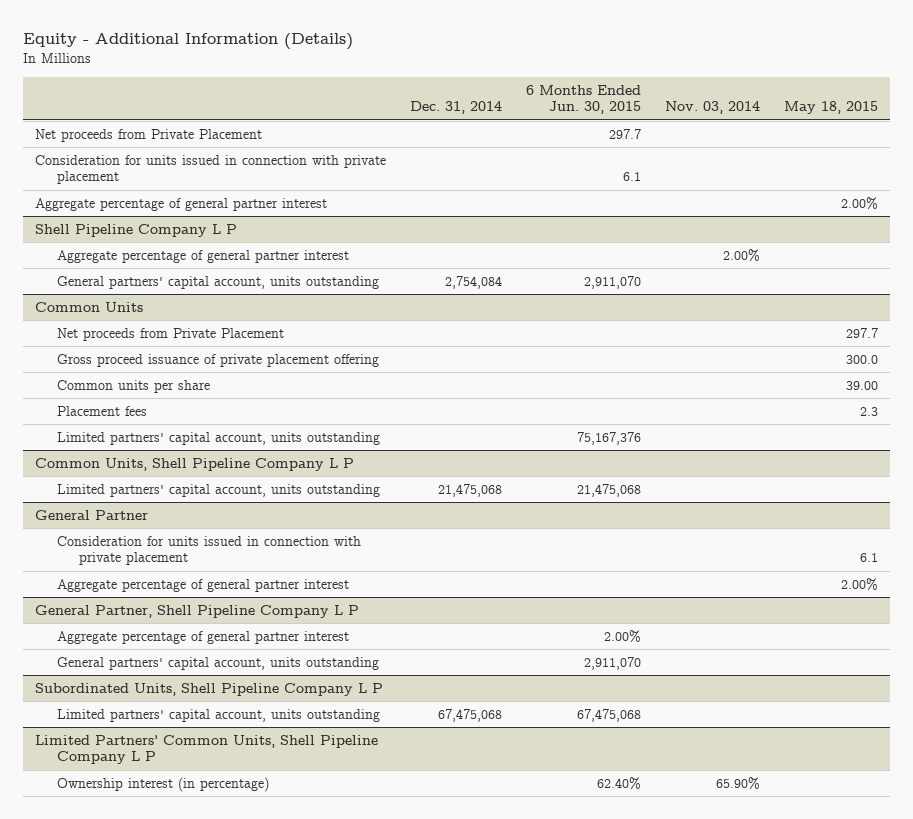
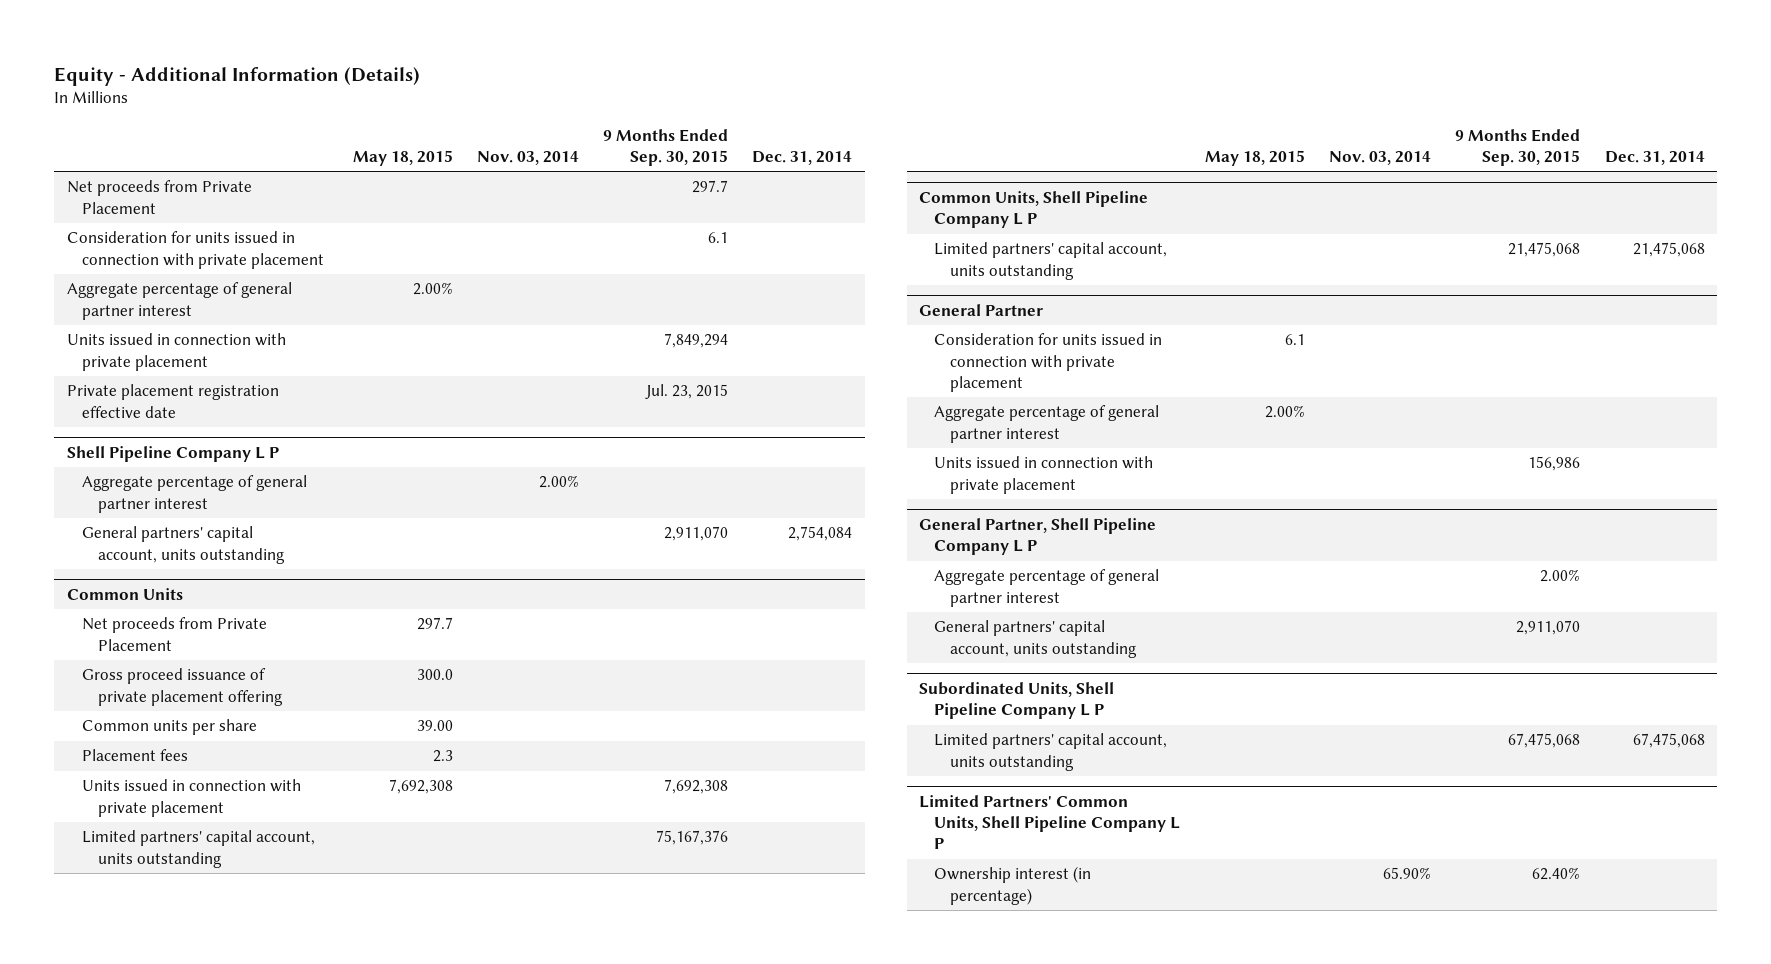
[525,84,641,115] 6 Months Ended Jun. 30, 2015 -> none
none -> [603,128,729,166] 9 Months Ended Sep. 30, 2015
none -> [66,333,286,371] Units issued in connection with private placement
none -> [66,384,279,418] Private placement registration effective date
none -> [82,779,302,817] Units issued in connection with private placement
none -> [934,456,1154,494] Units issued in connection with private placement

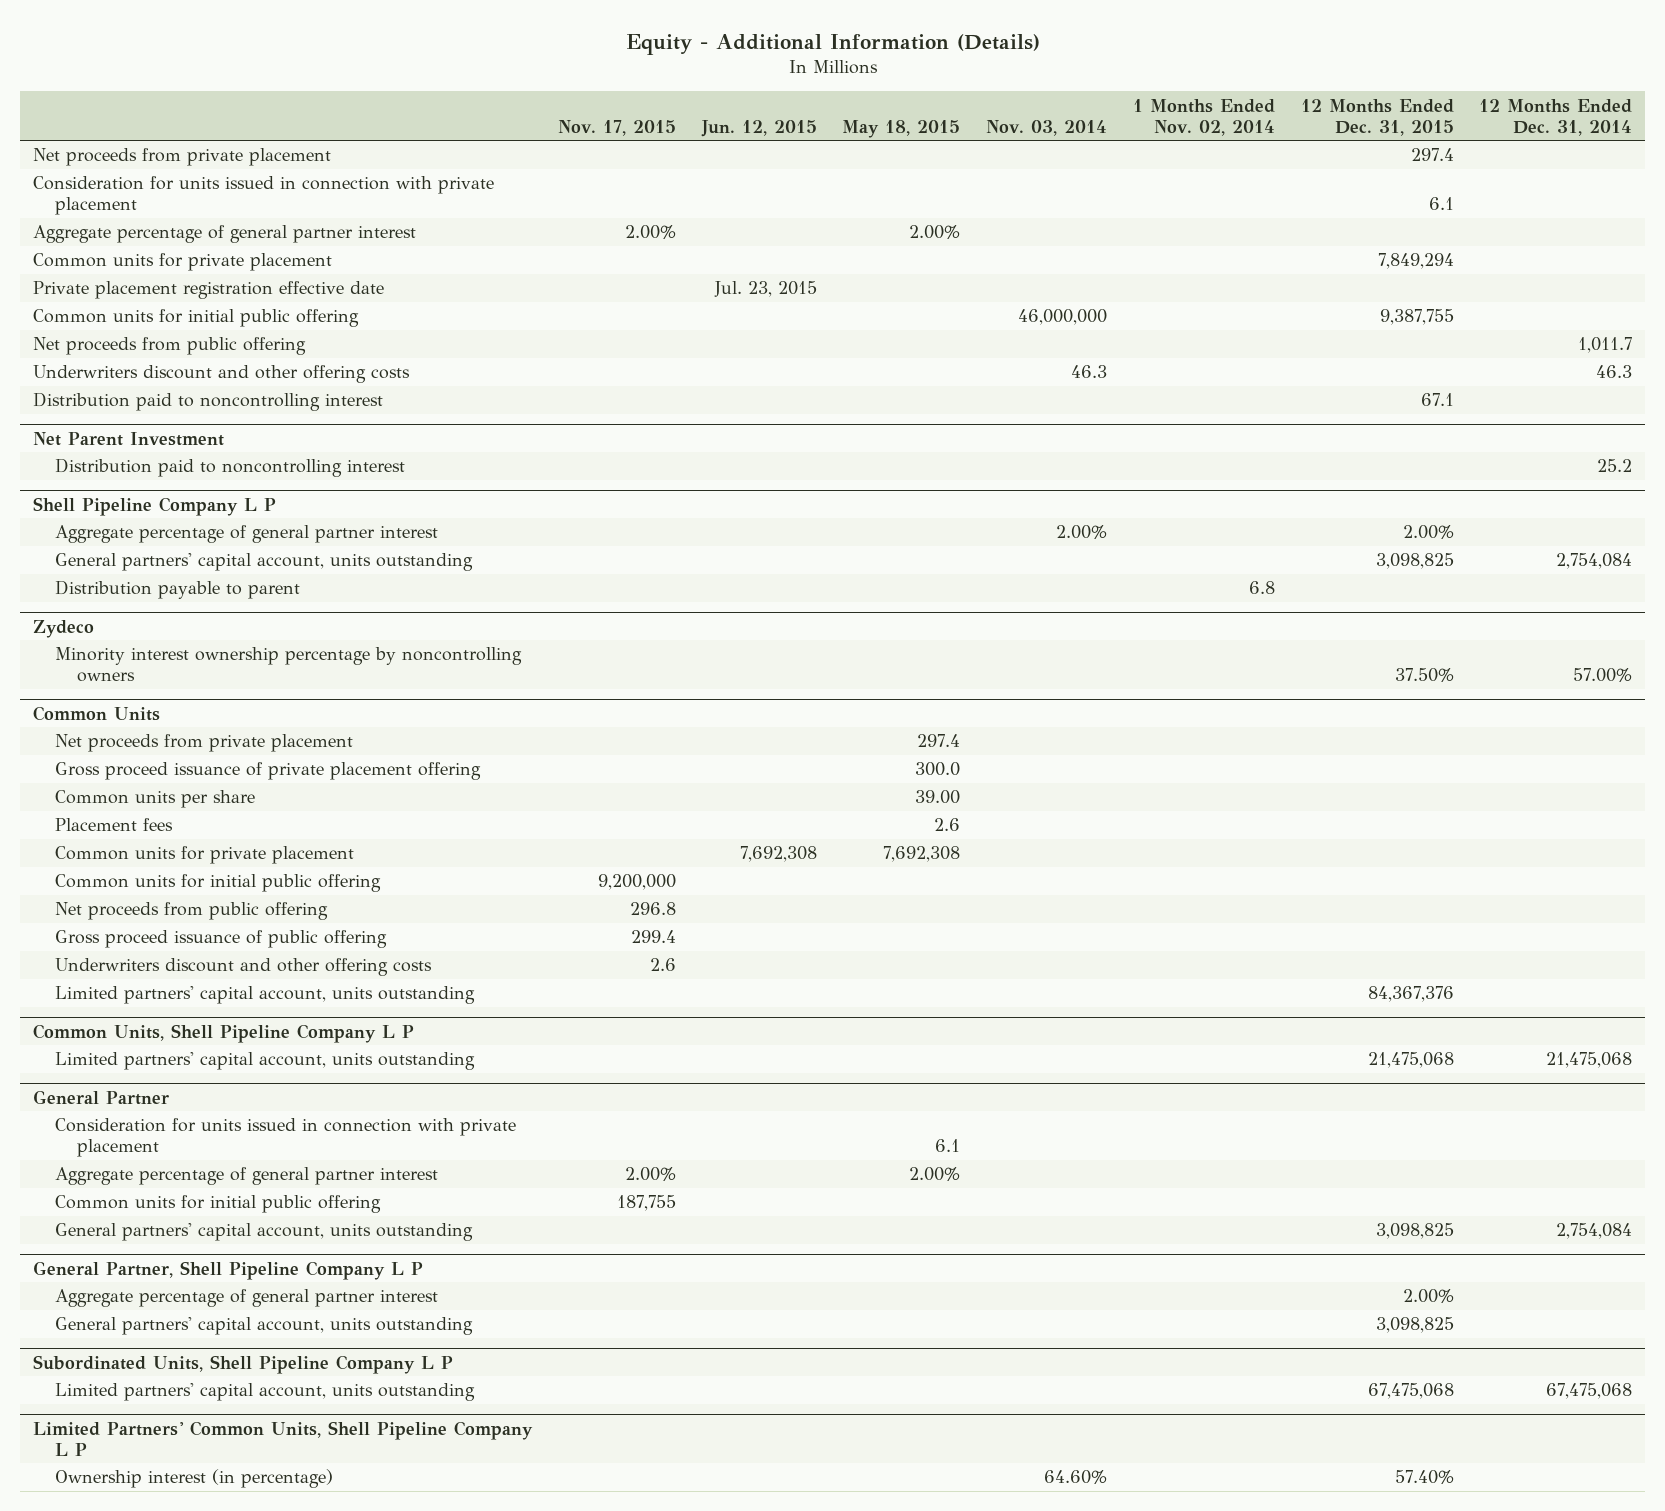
[603,128,729,166] 9 Months Ended Sep. 30, 2015 -> none
[752,150,853,165] Dec. 31, 2014 -> none
none -> [557,119,676,136] Nov. 17, 2015
none -> [700,119,817,137] Jun. 12, 2015
none -> [1132,98,1275,136] 1 Months Ended Nov. 02, 2014
none -> [1300,98,1454,136] 12 Months Ended Dec. 31, 2015
none -> [1479,98,1633,136] 12 Months Ended Dec. 31, 2014
[66,180,252,214] Net proceeds from Private Placement -> [33,148,332,167] Net proceeds from private placement
[66,333,286,371] Units issued in connection with private placement -> [33,253,333,272] Common units for private placement
none -> [33,309,360,328] Common units for initial public offering
none -> [33,337,307,356] Net proceeds from public offering
none -> [33,365,411,384] Underwriters discount and other offering costs
none -> [33,392,384,412] Distribution paid to noncontrolling interest
none -> [33,431,225,446] Net Parent Investment
none -> [55,458,406,478] Distribution paid to noncontrolling interest
none -> [55,580,301,600] Distribution payable to parent
none -> [33,619,95,638] Zydeco
none -> [55,647,523,683] Minority interest ownership percentage by noncontrolling owners
[82,617,268,651] Net proceeds from Private Placement -> [55,734,354,753] Net proceeds from private placement
[416,617,453,631] 297.7 -> [917,734,961,748] 297.4
[432,750,453,763] 2.3 -> [934,818,961,832] 2.6
[82,779,302,817] Units issued in connection with private placement -> [55,846,355,865] Common units for private placement
none -> [55,874,382,893] Common units for initial public offering
none -> [55,902,329,921] Net proceeds from public offering
none -> [55,930,388,949] Gross proceed issuance of public offering
none -> [55,958,433,977] Underwriters discount and other offering costs
[934,456,1154,494] Units issued in connection with private placement -> none
none -> [55,1195,382,1214] Common units for initial public offering
none -> [55,1223,474,1242] General partners' capital account, units outstanding
[1383,867,1432,880] 65.90% -> [1044,1470,1108,1485] 64.60%

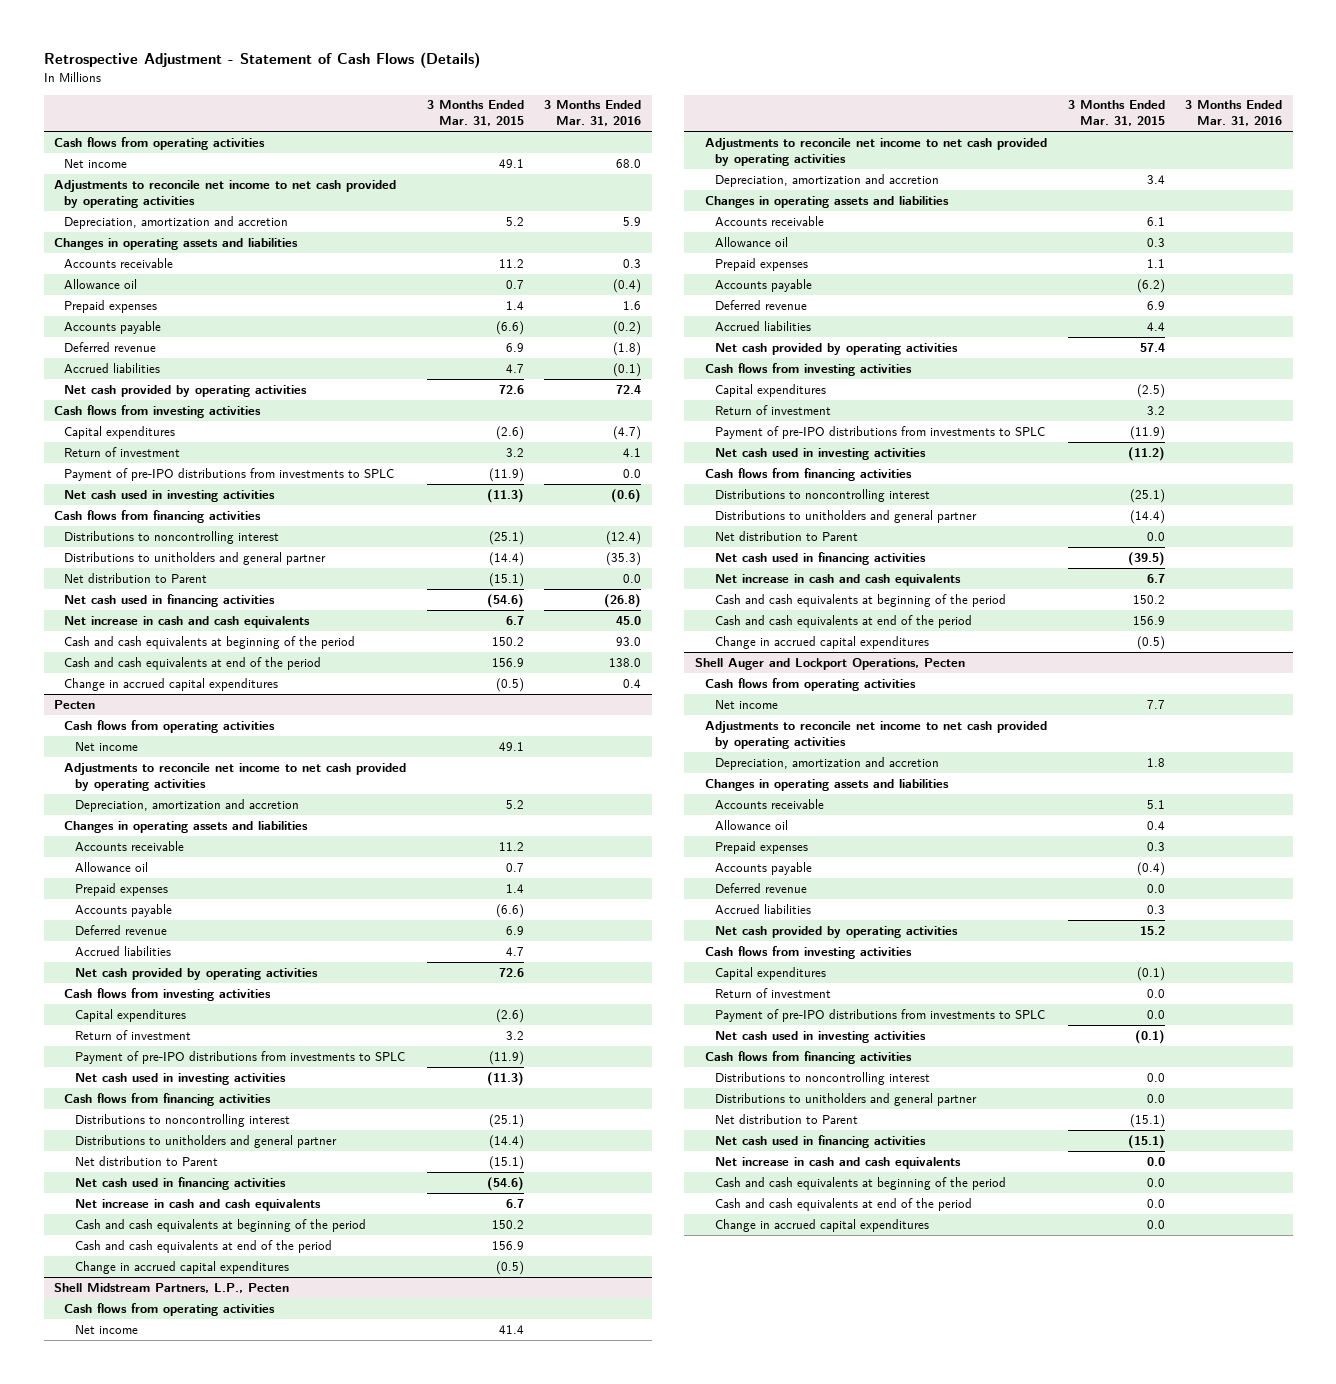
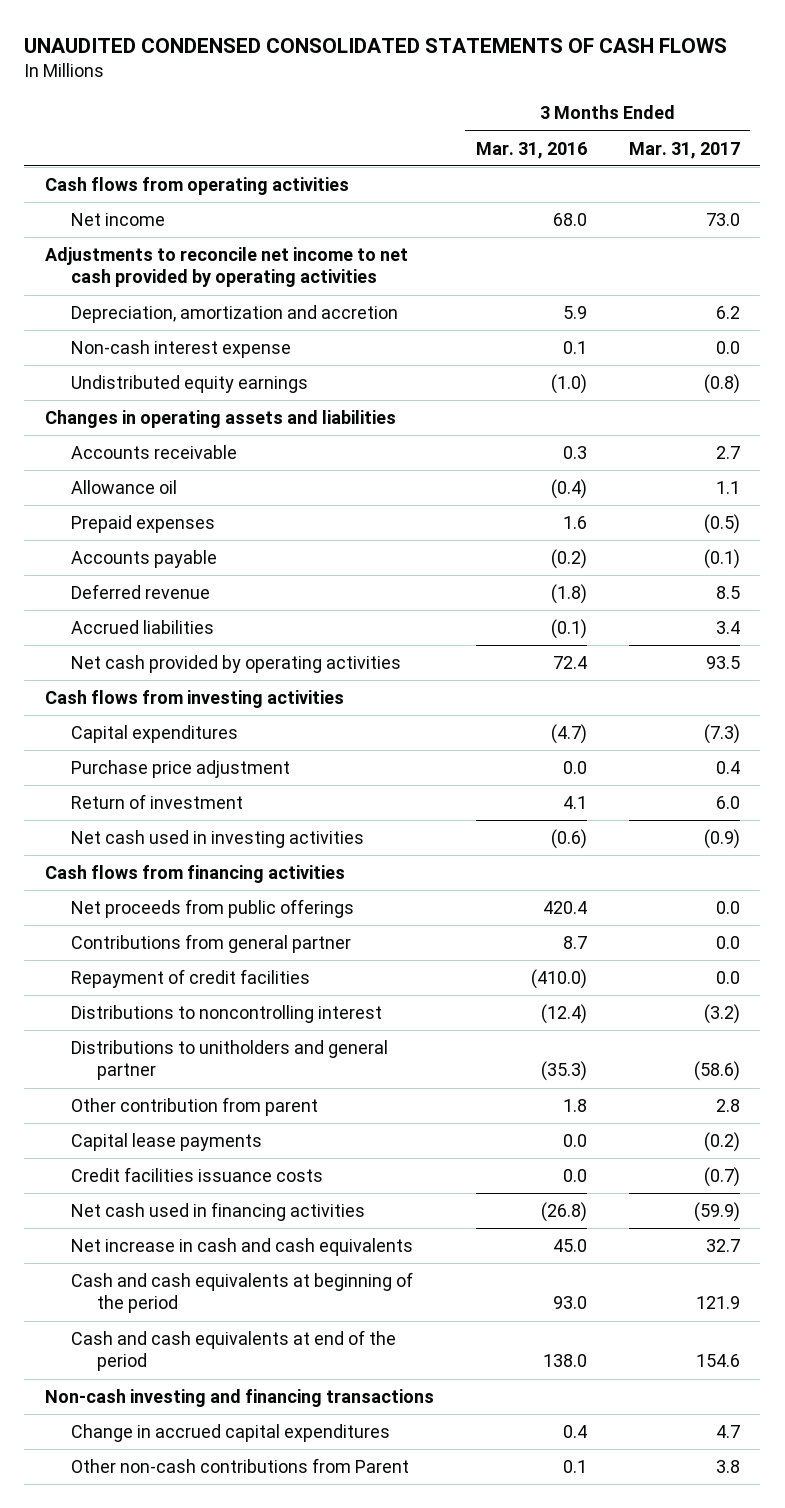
[43,51,480,68] Retrospective Adjustment - Statement of Cash Flows (Details) -> [24,37,728,53] UNAUDITED CONDENSED CONSOLIDATED STATEMENTS OF CASH FLOWS
[426,100,524,127] 3 Months Ended Mar. 31, 2015 -> none
none -> [628,141,740,159] Mar. 31, 2017
none -> [70,340,291,359] Non-cash interest expense
none -> [70,375,308,394] Undistributed equity earnings
none -> [70,760,290,779] Purchase price adjustment
[64,467,395,481] Payment of pre-IPO distributions from investments to SPLC -> none
none -> [70,899,354,919] Net proceeds from public offerings
none -> [70,934,351,954] Contributions from general partner
none -> [70,969,310,989] Repayment of credit facilities
[64,572,208,583] Net distribution to Parent -> none
none -> [70,1097,318,1117] Other contribution from parent
none -> [70,1133,262,1152] Capital lease payments
none -> [70,1167,323,1183] Credit facilities issuance costs
none -> [45,1389,435,1408] Non-cash investing and financing transactions
[53,699,95,709] Pecten -> none
[64,719,276,733] Cash flows from operating activities -> none
[74,741,138,751] Net income -> none
[64,762,407,791] Adjustments to reconcile net income to net cash provided by operating activities -> none
[74,798,299,812] Depreciation, amortization and accretion -> none
[64,820,309,833] Changes in operating assets and liabilities -> none
[74,840,184,851] Accounts receivable -> none
[74,861,148,872] Allowance oil -> none
[74,882,168,896] Prepaid expenses -> none
[74,903,172,917] Accounts payable -> none
[74,924,167,935] Deferred revenue -> none
[74,945,171,956] Accrued liabilities -> none
[74,967,318,980] Net cash provided by operating activities -> none
[64,987,272,1001] Cash flows from investing activities -> none
[74,1008,186,1022] Capital expenditures -> none
[74,1029,191,1040] Return of investment -> none
[74,1050,405,1064] Payment of pre-IPO distributions from investments to SPLC -> none
[74,1072,286,1085] Net cash used in investing activities -> none
[64,1092,272,1106] Cash flows from financing activities -> none
[74,1113,290,1127] Distributions to noncontrolling interest -> none
[74,1134,337,1148] Distributions to unitholders and general partner -> none
[74,1155,218,1166] Net distribution to Parent -> none
[74,1176,286,1190] Net cash used in financing activities -> none
[74,1198,321,1211] Net increase in cash and cash equivalents -> none
[74,1218,366,1232] Cash and cash equivalents at beginning of the period -> none
[74,1239,332,1253] Cash and cash equivalents at end of the period -> none
[74,1260,289,1274] Change in accrued capital expenditures -> none
[53,1282,289,1293] Shell Midstream Partners, L.P., Pecten -> none
[64,1302,276,1316] Cash flows from operating activities -> none
[74,1324,138,1334] Net income -> none
[705,137,1048,166] Adjustments to reconcile net income to net cash provided by operating activities -> none
[715,173,940,187] Depreciation, amortization and accretion -> none
[705,195,950,208] Changes in operating assets and liabilities -> none
[715,215,825,226] Accounts receivable -> none
[715,236,789,247] Allowance oil -> none
[715,257,809,271] Prepaid expenses -> none
[715,278,813,292] Accounts payable -> none
[715,299,808,310] Deferred revenue -> none
[715,320,812,331] Accrued liabilities -> none
[715,342,959,355] Net cash provided by operating activities -> none
[705,362,913,376] Cash flows from investing activities -> none
[715,383,827,397] Capital expenditures -> none
[715,404,832,415] Return of investment -> none
[715,425,1046,439] Payment of pre-IPO distributions from investments to SPLC -> none
[715,447,927,460] Net cash used in investing activities -> none
[705,467,913,481] Cash flows from financing activities -> none
[715,488,931,502] Distributions to noncontrolling interest -> none
[715,509,978,523] Distributions to unitholders and general partner -> none
[715,530,859,541] Net distribution to Parent -> none
[715,551,927,565] Net cash used in financing activities -> none
[715,573,962,586] Net increase in cash and cash equivalents -> none
[715,593,1007,607] Cash and cash equivalents at beginning of the period -> none
[715,614,973,628] Cash and cash equivalents at end of the period -> none
[715,635,930,649] Change in accrued capital expenditures -> none
[694,657,965,670] Shell Auger and Lockport Operations, Pecten -> none
[705,677,917,691] Cash flows from operating activities -> none
[715,699,779,709] Net income -> none
[705,720,1048,749] Adjustments to reconcile net income to net cash provided by operating activities -> none
[715,756,940,770] Depreciation, amortization and accretion -> none
[705,778,950,791] Changes in operating assets and liabilities -> none
[715,798,825,809] Accounts receivable -> none
[715,819,789,830] Allowance oil -> none
[715,840,809,854] Prepaid expenses -> none
[715,861,813,875] Accounts payable -> none
[715,882,808,893] Deferred revenue -> none
[715,903,812,914] Accrued liabilities -> none
[715,925,959,938] Net cash provided by operating activities -> none
[705,945,913,959] Cash flows from investing activities -> none
[715,966,827,980] Capital expenditures -> none
[715,987,832,998] Return of investment -> none
[715,1008,1046,1022] Payment of pre-IPO distributions from investments to SPLC -> none
[715,1030,927,1043] Net cash used in investing activities -> none
[705,1050,913,1064] Cash flows from financing activities -> none
[715,1071,931,1085] Distributions to noncontrolling interest -> none
[715,1092,978,1106] Distributions to unitholders and general partner -> none
[715,1113,859,1124] Net distribution to Parent -> none
[715,1134,927,1148] Net cash used in financing activities -> none
[715,1156,962,1169] Net increase in cash and cash equivalents -> none
[715,1176,1007,1190] Cash and cash equivalents at beginning of the period -> none
[715,1197,973,1211] Cash and cash equivalents at end of the period -> none
[715,1218,930,1232] Change in accrued capital expenditures -> none
none -> [70,1458,409,1474] Other non-cash contributions from Parent

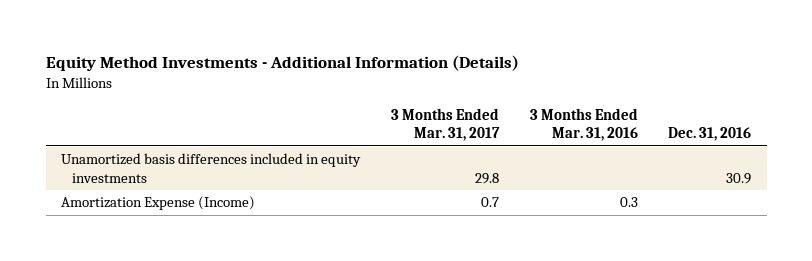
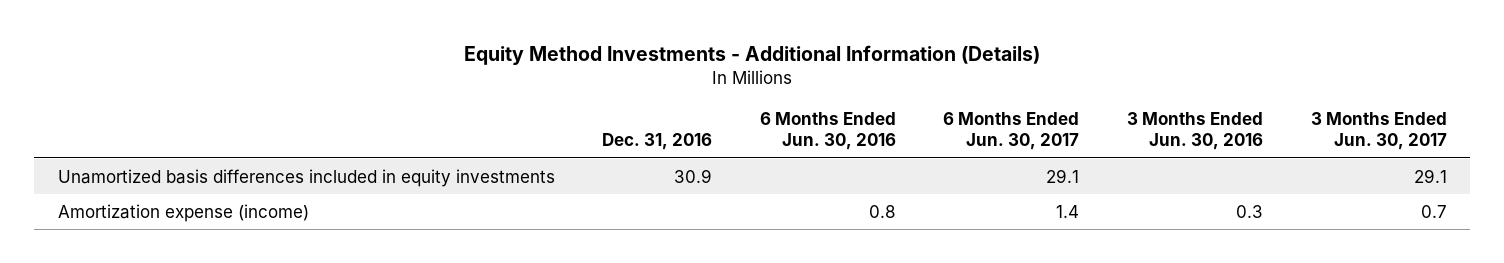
[390,107,500,142] 3 Months Ended Mar. 31, 2017 -> none
[529,107,638,142] 3 Months Ended Mar. 31, 2016 -> none
none -> [759,111,896,151] 6 Months Ended Jun. 30, 2016
none -> [943,111,1080,151] 6 Months Ended Jun. 30, 2017
none -> [1126,111,1263,151] 3 Months Ended Jun. 30, 2016
none -> [1310,111,1447,151] 3 Months Ended Jun. 30, 2017
[61,196,256,211] Amortization Expense (Income) -> [57,203,309,222] Amortization expense (income)

